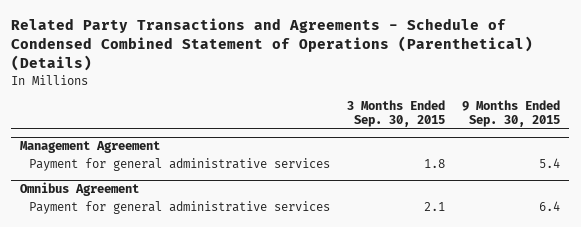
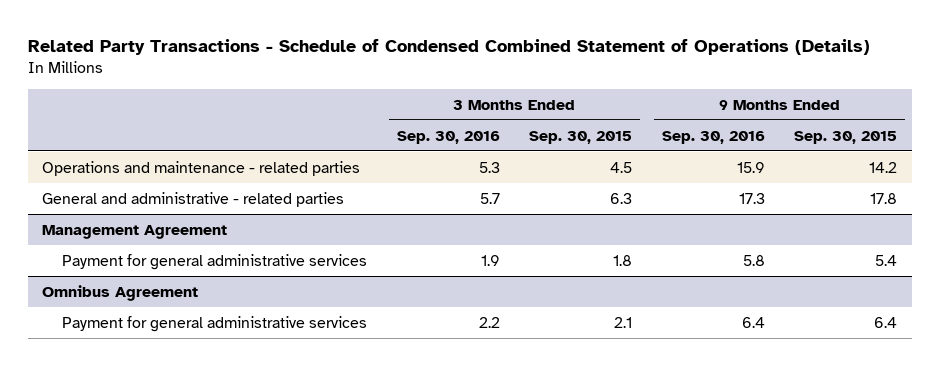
[11,18,534,72] Related Party Transactions and Agreements - Schedule of Condensed Combined Statement of Operations (Parenthetical) (Details) -> [27,38,870,55] Related Party Transactions - Schedule of Condensed Combined Statement of Operations (Details)
none -> [396,130,500,144] Sep. 30, 2016
none -> [661,130,765,144] Sep. 30, 2016
none -> [42,160,361,176] Operations and maintenance - related parties
none -> [42,191,345,207] General and administrative - related parties

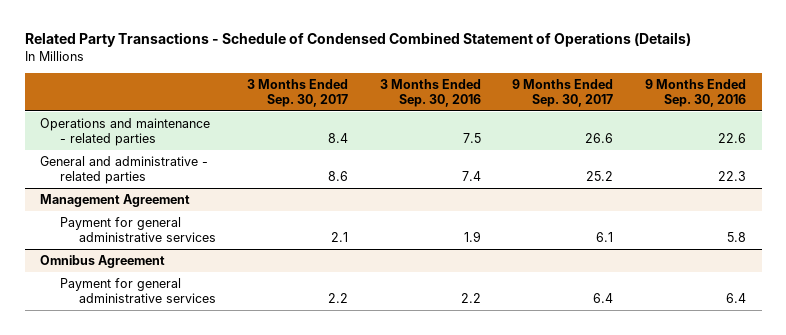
[529,130,633,144] Sep. 30, 2015 -> none
[794,130,898,144] Sep. 30, 2015 -> none
none -> [247,78,349,107] 3 Months Ended Sep. 30, 2017
none -> [512,78,614,107] 9 Months Ended Sep. 30, 2017
[478,161,500,173] 5.3 -> [462,132,481,143] 7.5
[736,161,765,173] 15.9 -> [717,132,746,143] 22.6
[479,192,500,204] 5.7 -> [461,170,481,181] 7.4
[738,192,765,204] 17.3 -> [717,170,746,181] 22.3

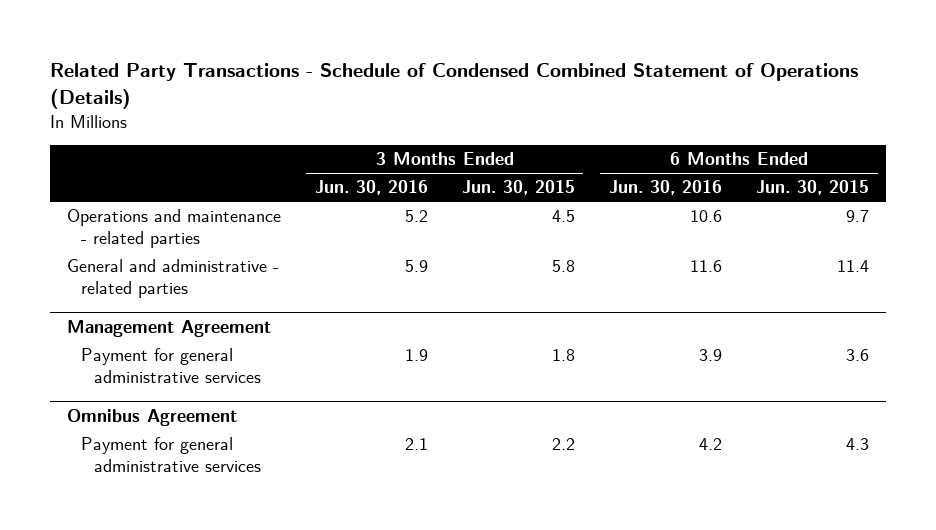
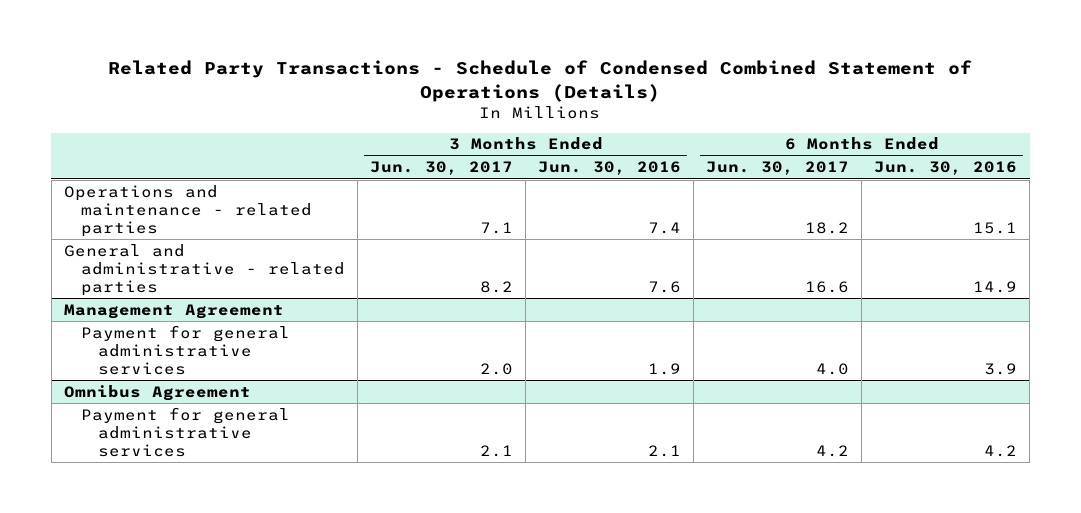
[461,180,575,196] Jun. 30, 2015 -> none
[756,180,870,196] Jun. 30, 2015 -> none
none -> [370,161,514,176] Jun. 30, 2017
none -> [706,161,850,176] Jun. 30, 2017
[404,210,428,223] 5.2 -> [648,221,682,234] 7.4
[689,210,722,223] 10.6 -> [973,221,1018,234] 15.1
[404,260,428,273] 5.9 -> [648,280,682,293] 7.6
[689,260,722,273] 11.6 -> [973,280,1018,293] 14.9

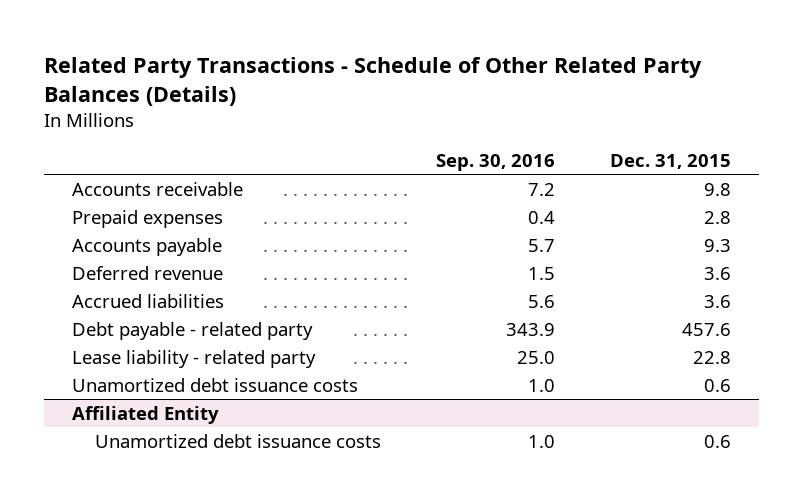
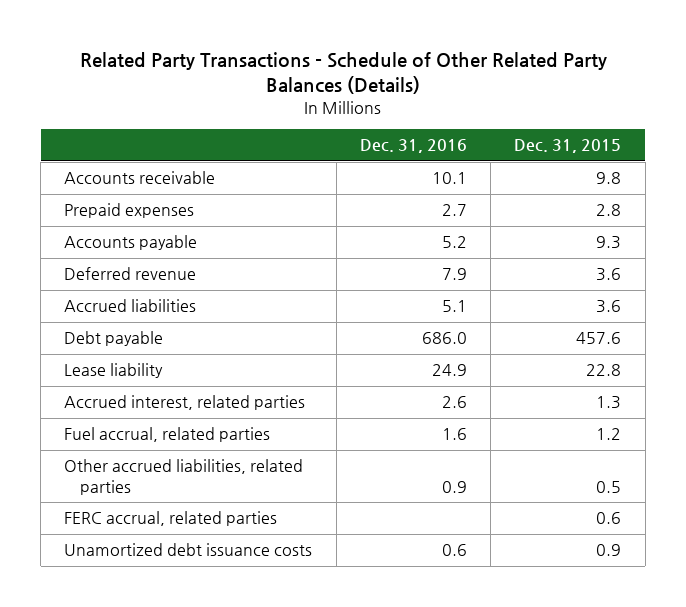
[435,153,555,171] Sep. 30, 2016 -> none
none -> [359,139,467,154] Dec. 31, 2016
[71,405,219,424] Affiliated Entity -> none
[94,433,381,448] Unamortized debt issuance costs -> none
[71,321,313,340] Debt payable - related party -> [64,331,164,347] Debt payable
[71,349,316,368] Lease liability - related party -> [64,363,164,379] Lease liability
none -> [64,395,306,411] Accrued interest, related parties
none -> [64,427,271,443] Fuel accrual, related parties
none -> [64,459,304,495] Other accrued liabilities, related parties
none -> [64,511,278,527] FERC accrual, related parties
[704,378,732,392] 0.6 -> [596,544,622,557] 0.9

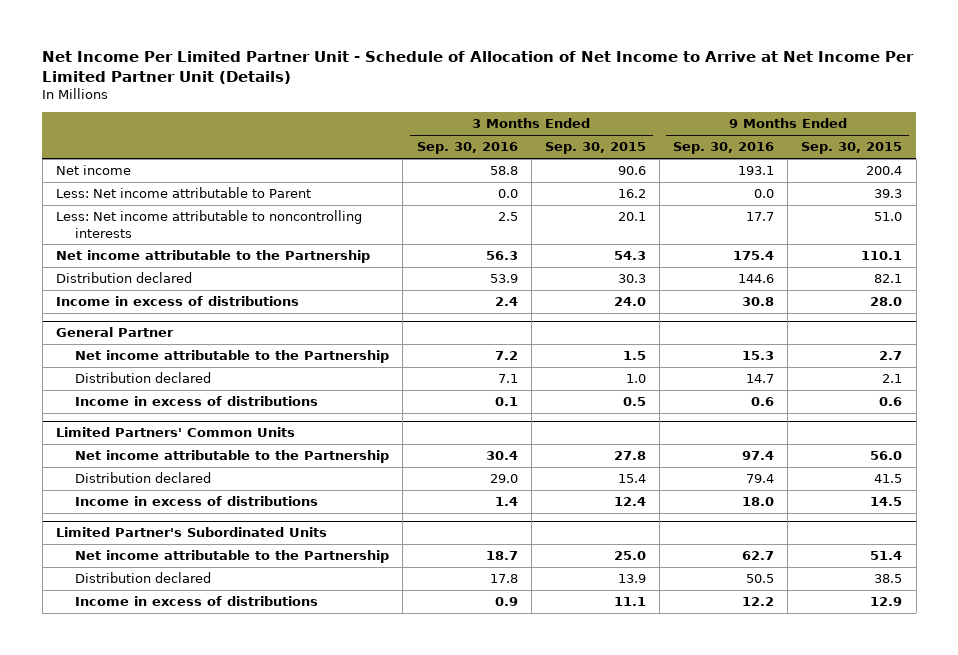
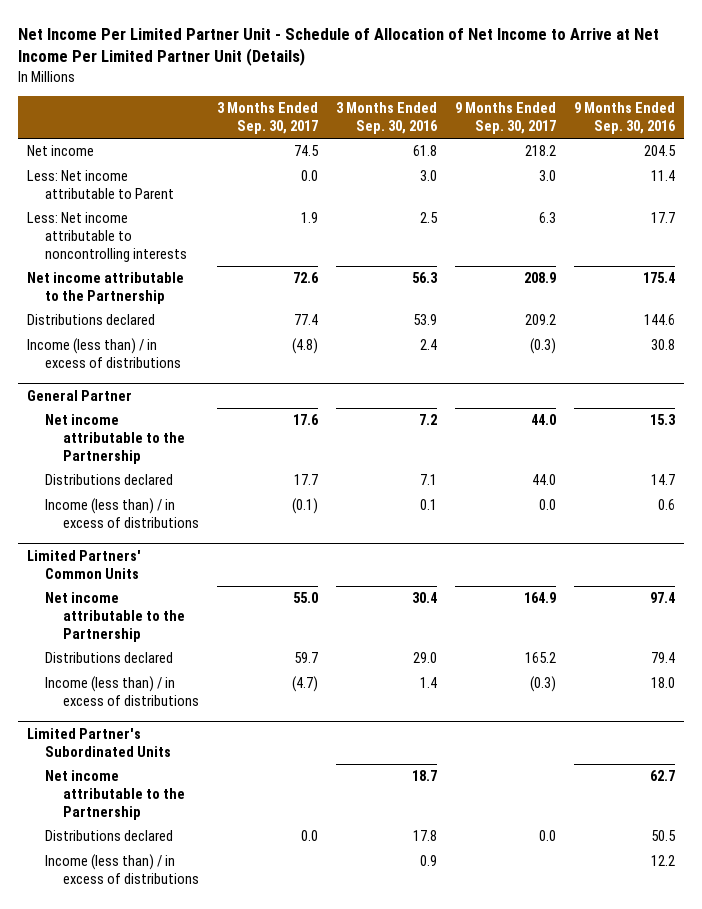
[544,142,646,155] Sep. 30, 2015 -> none
[801,142,903,155] Sep. 30, 2015 -> none
none -> [217,102,319,134] 3 Months Ended Sep. 30, 2017
none -> [455,102,557,134] 9 Months Ended Sep. 30, 2017
[489,166,518,176] 58.8 -> [413,145,438,157] 61.8
[738,166,775,176] 193.1 -> [643,145,676,157] 204.5
[497,189,518,199] 0.0 -> [420,170,438,182] 3.0
[754,189,775,199] 0.0 -> [650,170,675,182] 11.4
[55,272,192,284] Distribution declared -> [26,314,155,326] Distributions declared
[55,296,299,307] Income in excess of distributions -> [26,338,182,369] Income (less than) / in excess of distributions
[75,372,212,384] Distribution declared -> [45,474,174,486] Distributions declared
[75,396,319,407] Income in excess of distributions -> [45,498,200,529] Income (less than) / in excess of distributions
[75,472,212,484] Distribution declared -> [45,652,174,664] Distributions declared
[75,496,319,507] Income in excess of distributions -> [45,676,200,707] Income (less than) / in excess of distributions
[75,572,212,584] Distribution declared -> [45,830,174,842] Distributions declared
[75,596,319,607] Income in excess of distributions -> [45,854,200,885] Income (less than) / in excess of distributions

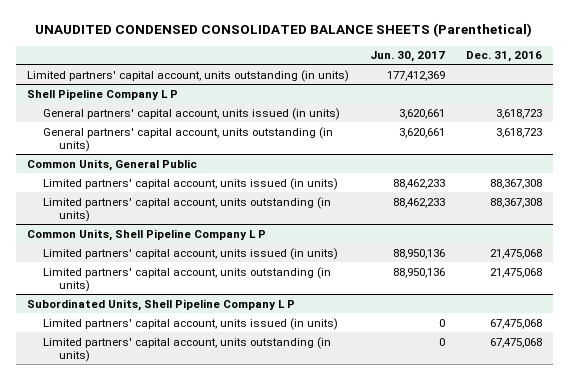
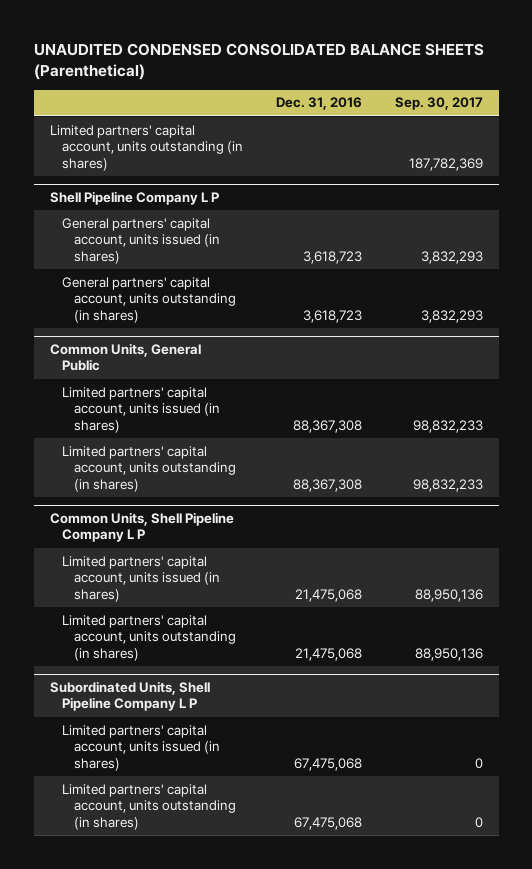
[369,51,445,63] Jun. 30, 2017 -> none
none -> [394,97,483,111] Sep. 30, 2017
[26,69,349,82] Limited partners' capital account, units outstanding (in units) -> [49,124,244,171] Limited partners' capital account, units outstanding (in shares)
[42,107,340,120] General partners' capital account, units issued (in units) -> [62,217,221,264] General partners' capital account, units issued (in shares)
[42,126,333,152] General partners' capital account, units outstanding (in units) -> [62,276,237,323] General partners' capital account, units outstanding (in shares)
[42,177,338,190] Limited partners' capital account, units issued (in units) -> [62,386,221,433] Limited partners' capital account, units issued (in shares)
[42,196,331,222] Limited partners' capital account, units outstanding (in units) -> [62,445,237,492] Limited partners' capital account, units outstanding (in shares)
[42,247,338,260] Limited partners' capital account, units issued (in units) -> [62,555,221,602] Limited partners' capital account, units issued (in shares)
[42,266,331,292] Limited partners' capital account, units outstanding (in units) -> [62,614,237,661] Limited partners' capital account, units outstanding (in shares)
[42,317,338,330] Limited partners' capital account, units issued (in units) -> [62,724,221,771] Limited partners' capital account, units issued (in shares)
[42,336,331,362] Limited partners' capital account, units outstanding (in units) -> [62,783,237,830] Limited partners' capital account, units outstanding (in shares)

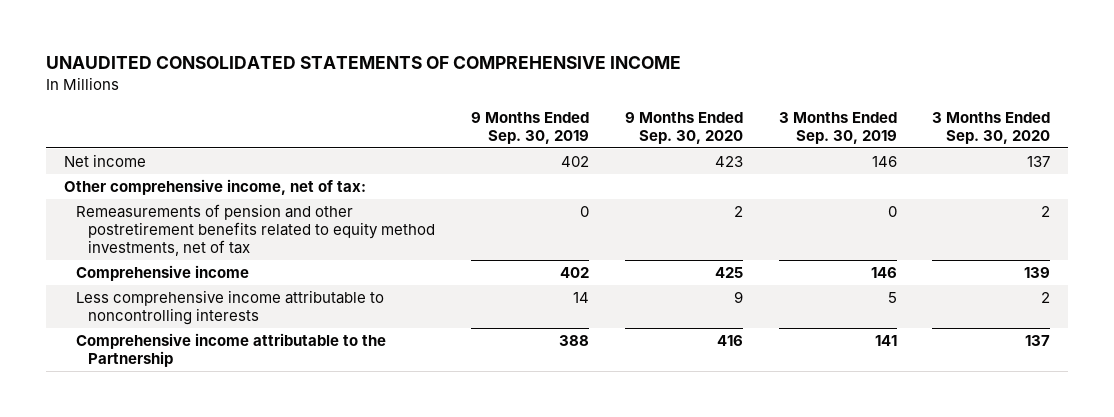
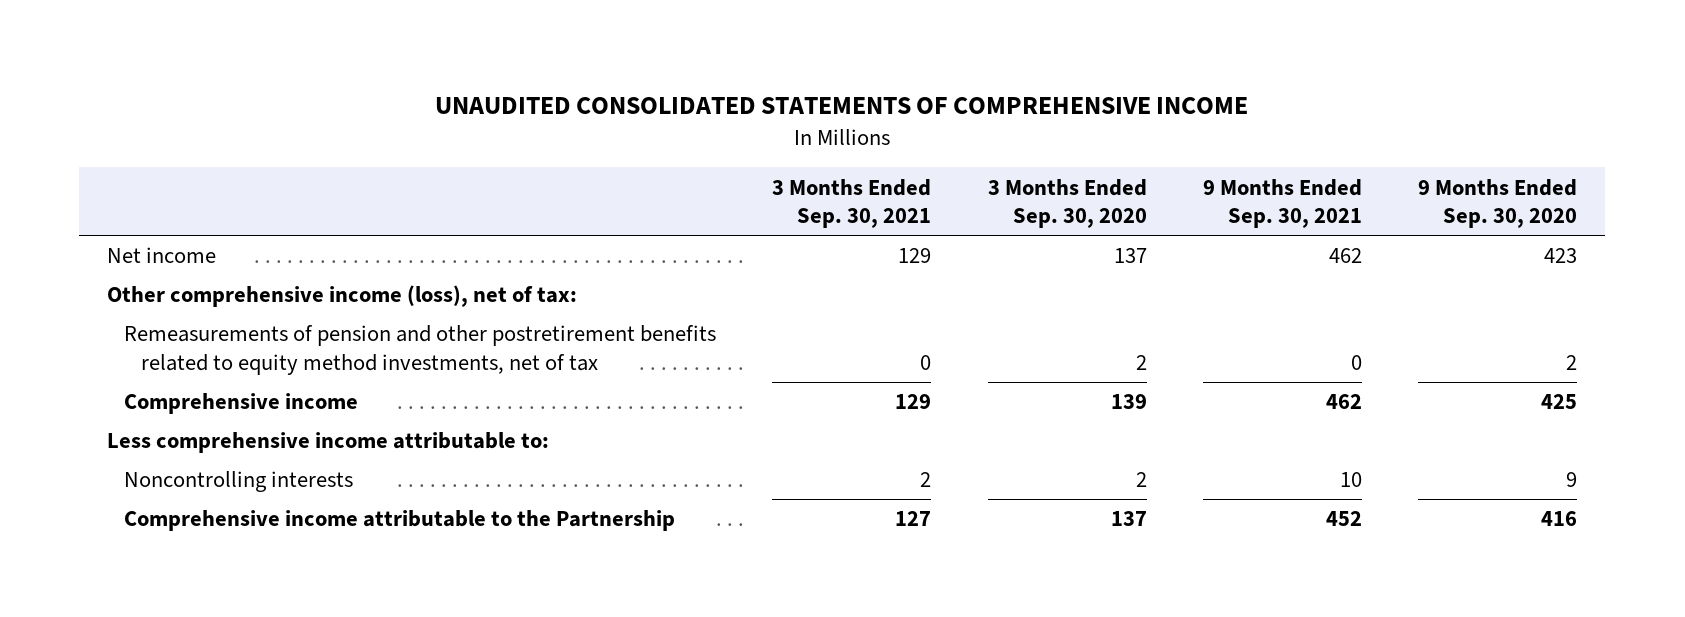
[471,111,590,144] 9 Months Ended Sep. 30, 2019 -> none
[778,111,897,144] 3 Months Ended Sep. 30, 2019 -> none
none -> [772,178,932,229] 3 Months Ended Sep. 30, 2021
none -> [1203,178,1363,229] 9 Months Ended Sep. 30, 2021
[63,178,366,195] Other comprehensive income, net of tax: -> [107,285,578,308] Other comprehensive income (loss), net of tax:
none -> [107,432,550,454] Less comprehensive income attributable to:
[76,289,385,325] Less comprehensive income attributable to noncontrolling interests -> [124,471,354,493] Noncontrolling interests

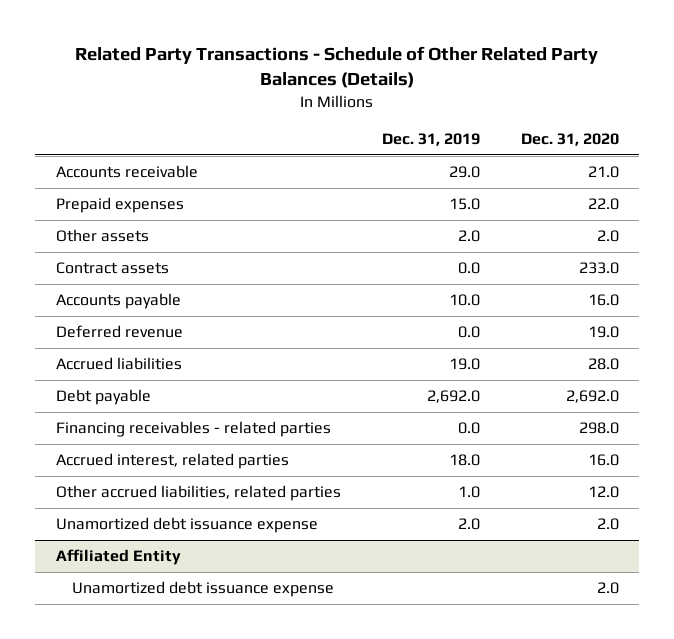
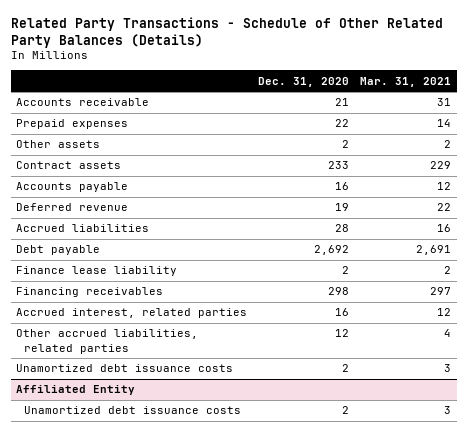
[381,132,480,146] Dec. 31, 2019 -> none
none -> [360,76,452,87] Mar. 31, 2021
[587,166,619,179] 21.0 -> [335,98,350,107] 21
[587,198,619,211] 22.0 -> [335,119,350,128] 22
[596,230,619,243] 2.0 -> [342,140,350,149] 2
[578,262,619,275] 233.0 -> [328,161,350,170] 233
[587,294,619,307] 16.0 -> [335,182,350,191] 16
[587,326,619,339] 19.0 -> [335,203,350,212] 19
[587,358,619,371] 28.0 -> [335,224,350,233] 28
[565,390,619,404] 2,692.0 -> [314,245,350,256] 2,692
none -> [16,266,178,277] Finance lease liability
[55,421,331,438] Financing receivables - related parties -> [16,287,164,298] Financing receivables
[578,422,619,435] 298.0 -> [328,287,350,296] 298
[587,454,619,467] 16.0 -> [335,308,350,317] 16
[587,486,619,499] 12.0 -> [335,329,350,338] 12
[55,517,318,534] Unamortized debt issuance expense -> [16,364,234,373] Unamortized debt issuance costs
[596,518,619,531] 2.0 -> [342,364,350,373] 2
[71,581,334,598] Unamortized debt issuance expense -> [23,406,241,415] Unamortized debt issuance costs
[596,582,619,595] 2.0 -> [342,406,350,415] 2

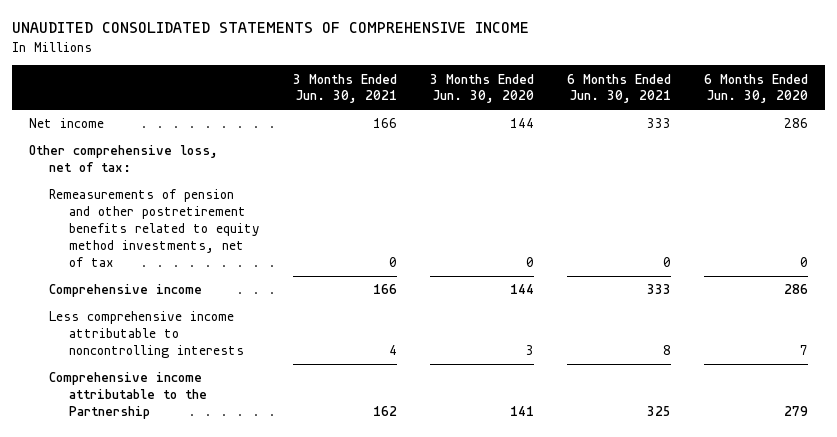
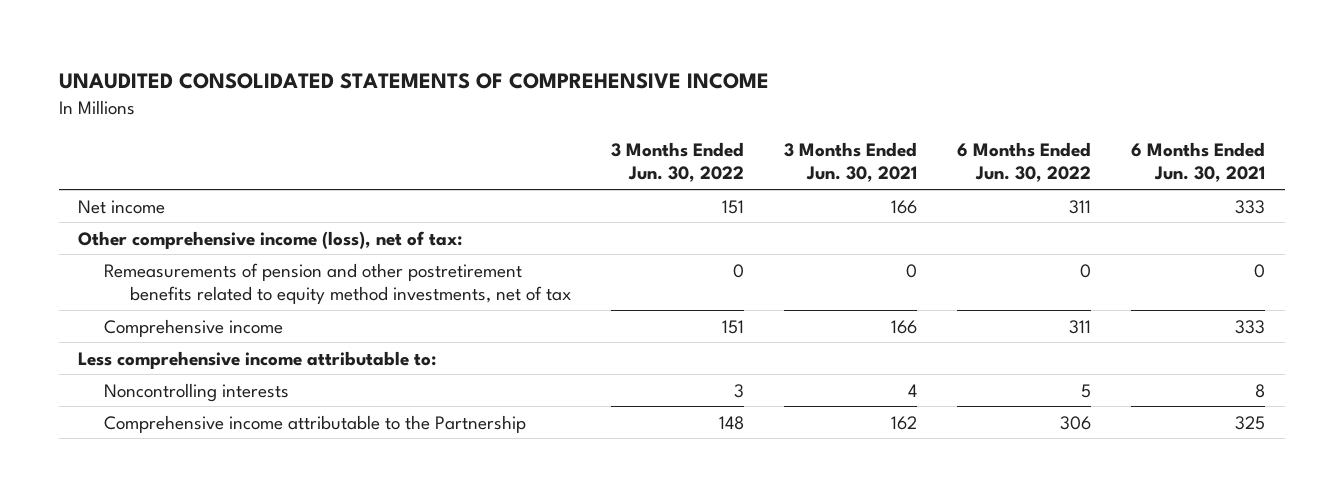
[429,73,534,104] 3 Months Ended Jun. 30, 2020 -> none
[704,73,809,104] 6 Months Ended Jun. 30, 2020 -> none
none -> [611,142,745,183] 3 Months Ended Jun. 30, 2022
none -> [956,142,1091,183] 6 Months Ended Jun. 30, 2022
[28,145,218,173] Other comprehensive loss, net of tax: -> [78,230,463,249] Other comprehensive income (loss), net of tax:
none -> [78,350,437,369] Less comprehensive income attributable to:
[48,311,244,358] Less comprehensive income attributable to noncontrolling interests -> [104,382,290,402] Noncontrolling interests

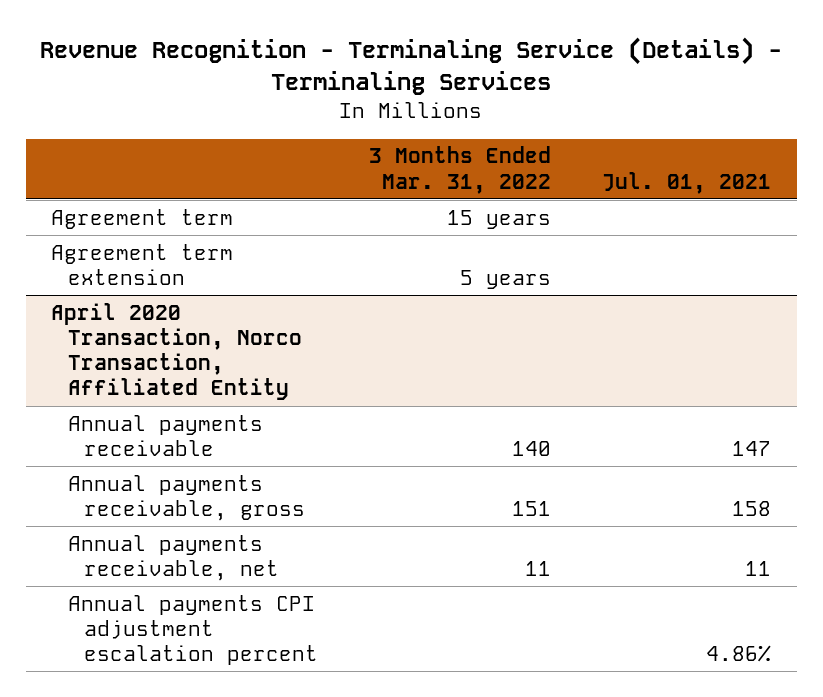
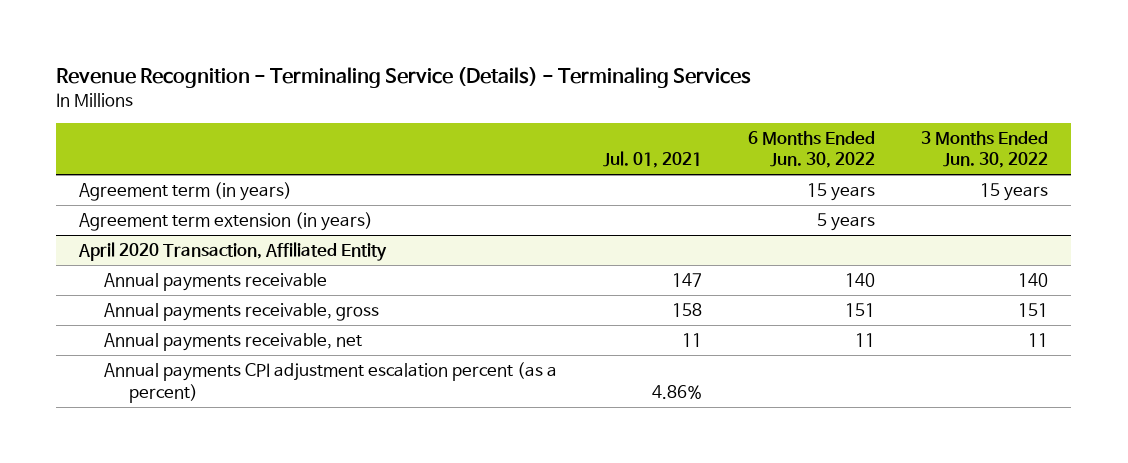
[369,146,552,194] 3 Months Ended Mar. 31, 2022 -> none
none -> [748,130,876,169] 6 Months Ended Jun. 30, 2022
none -> [921,130,1049,169] 3 Months Ended Jun. 30, 2022
[51,208,234,229] Agreement term -> [79,182,293,202] Agreement term (in years)
[51,243,234,285] Agreement term extension -> [79,212,374,232] Agreement term extension (in years)
[51,302,302,401] April 2020 Transaction, Norco Transaction, Affiliated Entity -> [78,242,388,262] April 2020 Transaction, Affiliated Entity
[67,594,319,666] Annual payments CPI adjustment escalation percent -> [104,362,558,403] Annual payments CPI adjustment escalation percent (as a percent)

